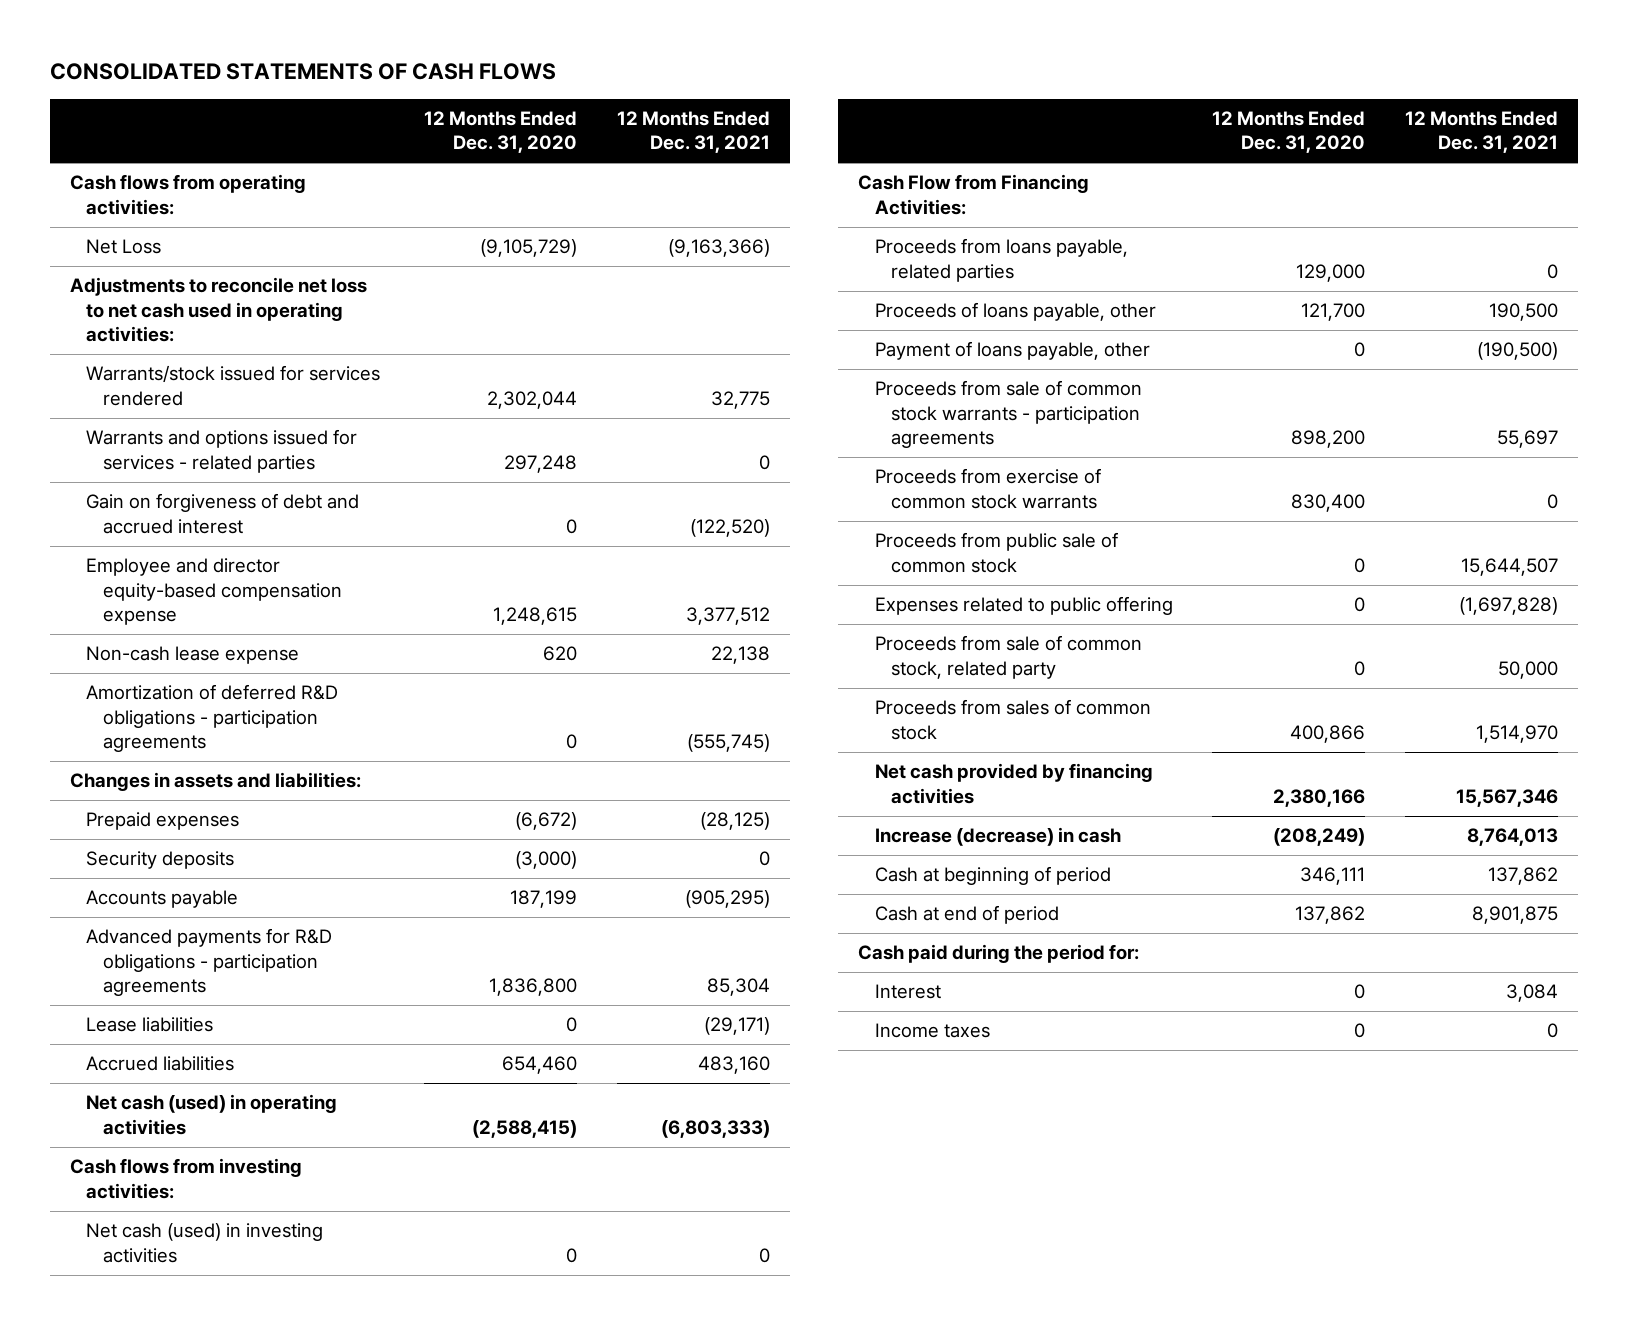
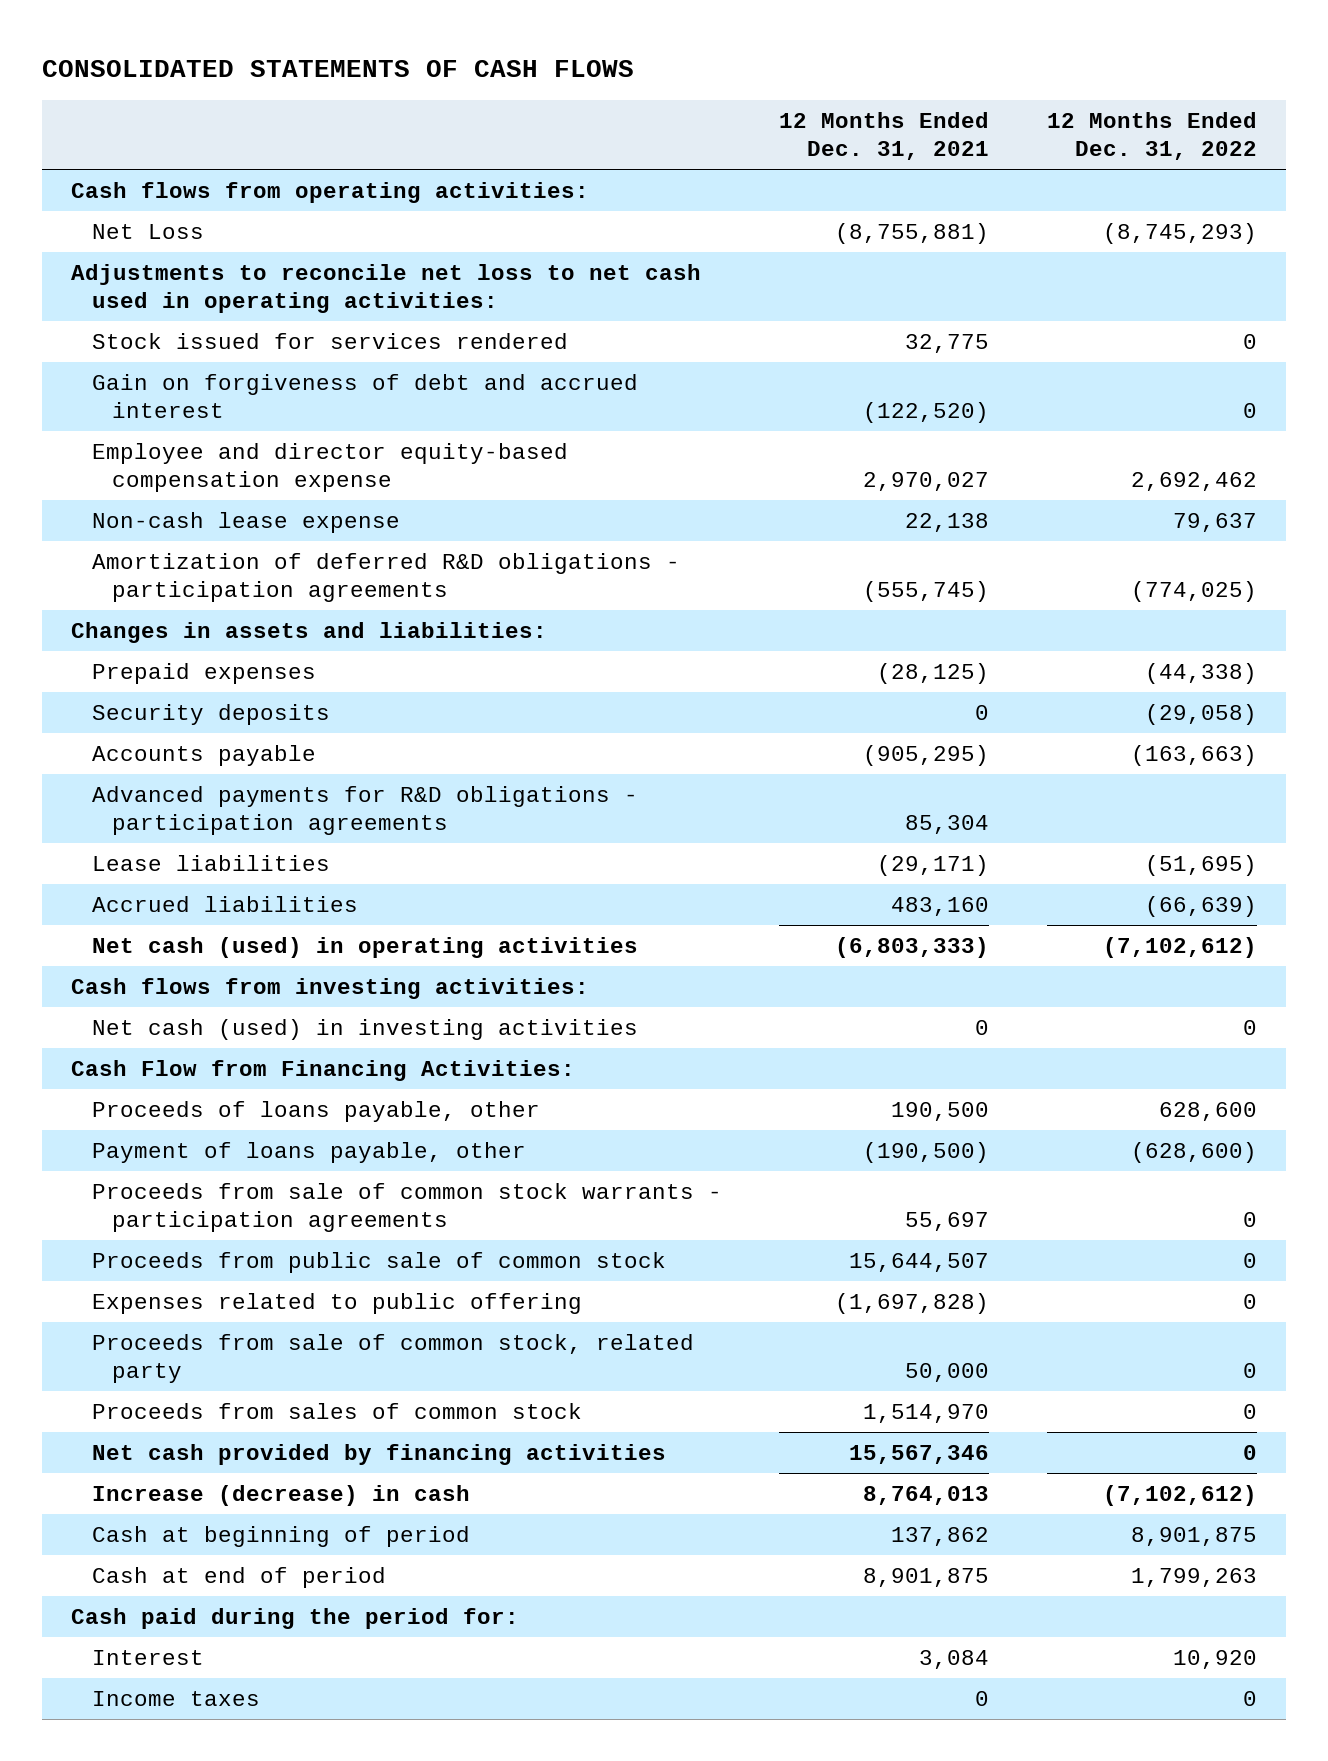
[424,110,578,154] 12 Months Ended Dec. 31, 2020 -> none
none -> [1046,111,1257,161] 12 Months Ended Dec. 31, 2022
[668,239,771,258] (9,163,366) -> [835,222,990,244] (8,755,881)
[86,429,358,473] Warrants and options issued for services - related parties -> none
[86,365,381,406] Warrants/stock issued for services rendered -> [91,332,568,349] Stock issued for services rendered
[686,607,771,626] 3,377,512 -> [863,472,990,492] 2,970,027
[874,238,1128,282] Proceeds from loans payable, related parties -> none
[874,468,1101,509] Proceeds from exercise of common stock warrants -> none

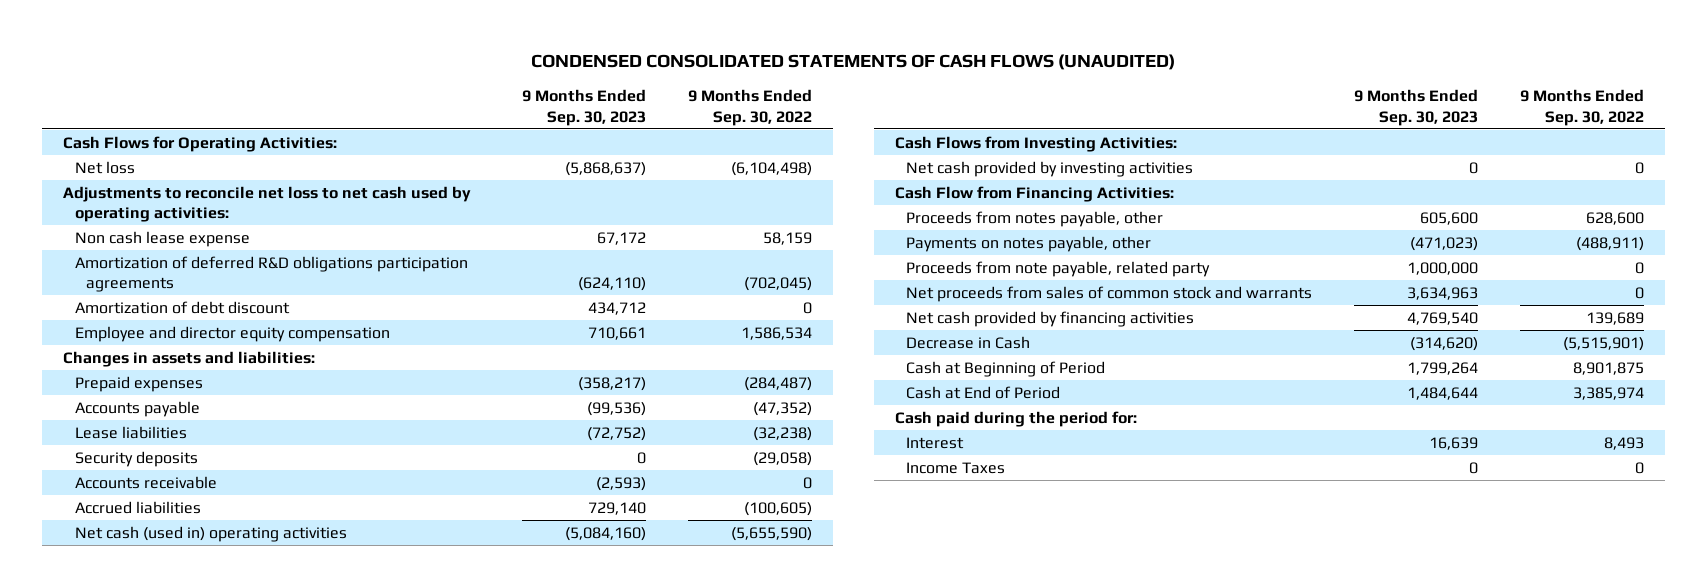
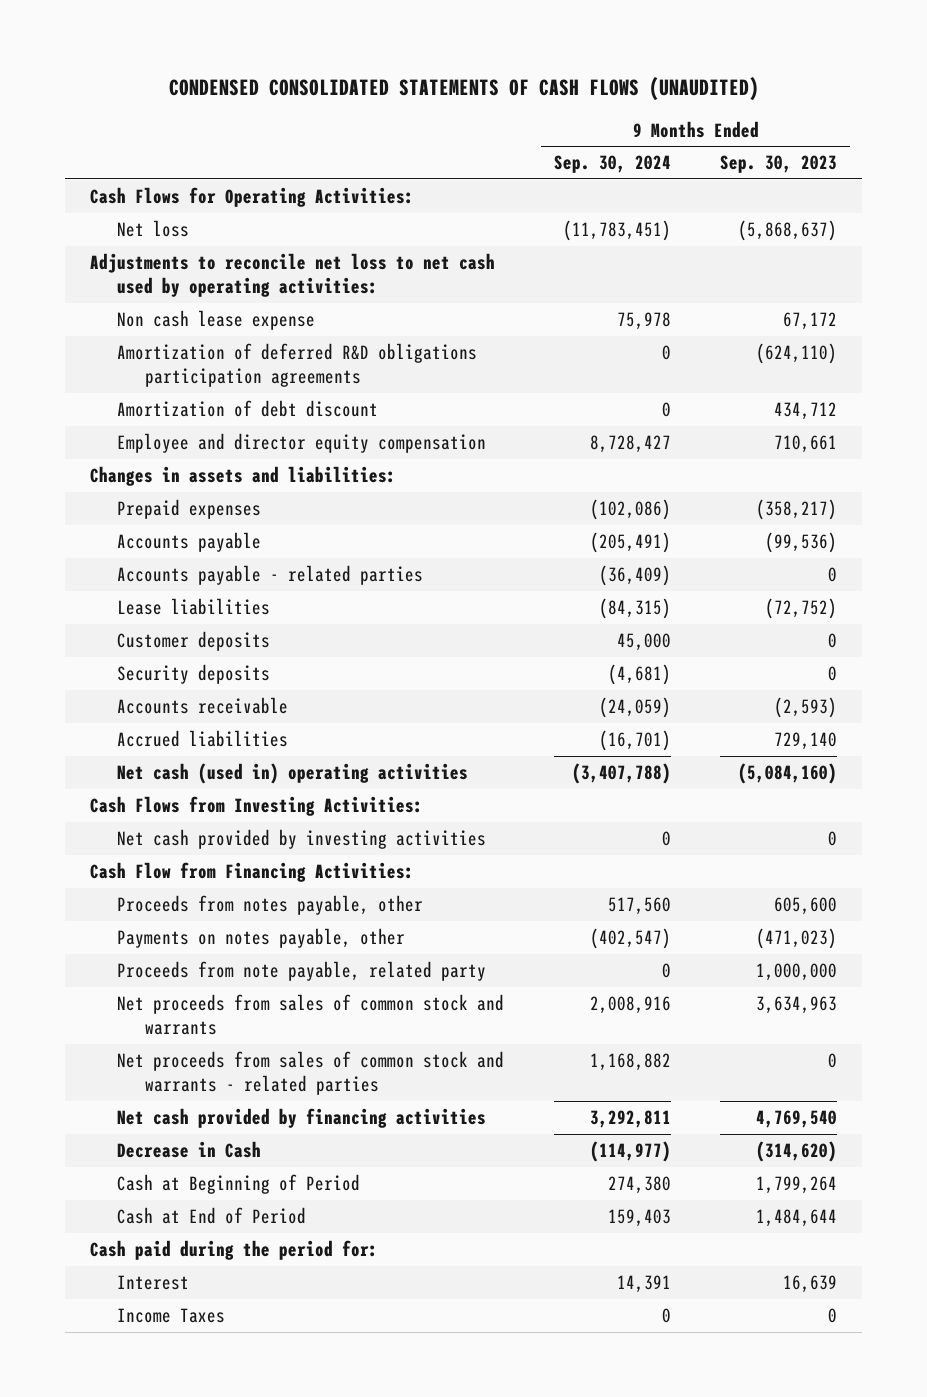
[688,89,813,126] 9 Months Ended Sep. 30, 2022 -> none
none -> [553,155,671,174] Sep. 30, 2024
none -> [117,564,424,585] Accounts payable - related parties
none -> [117,630,271,651] Customer deposits
none -> [117,1050,505,1096] Net proceeds from sales of common stock and warrants - related parties

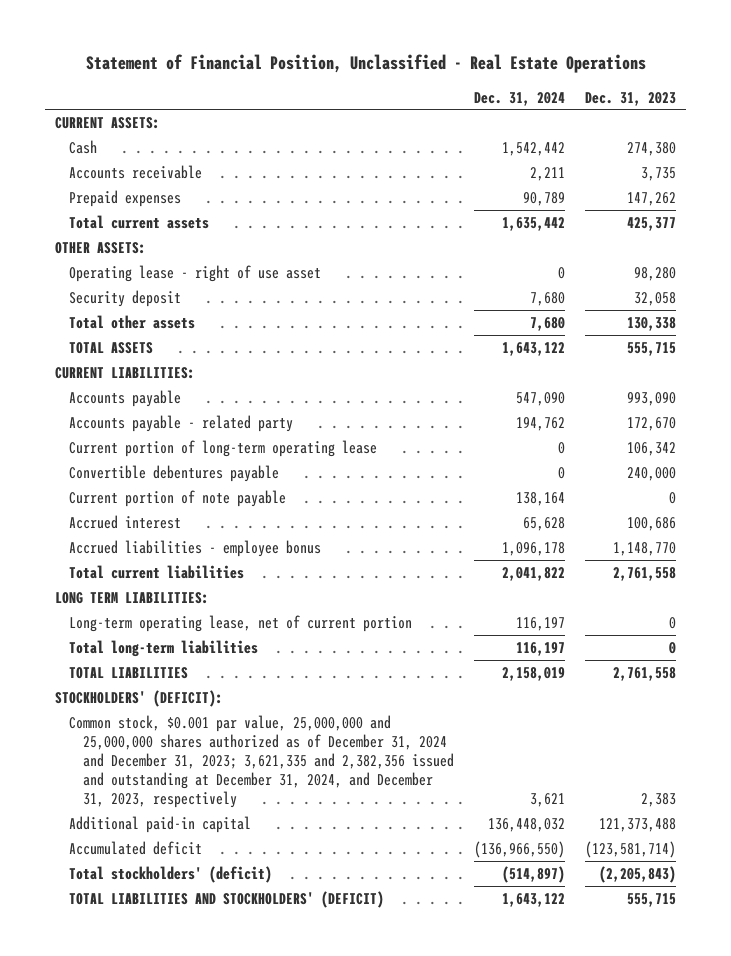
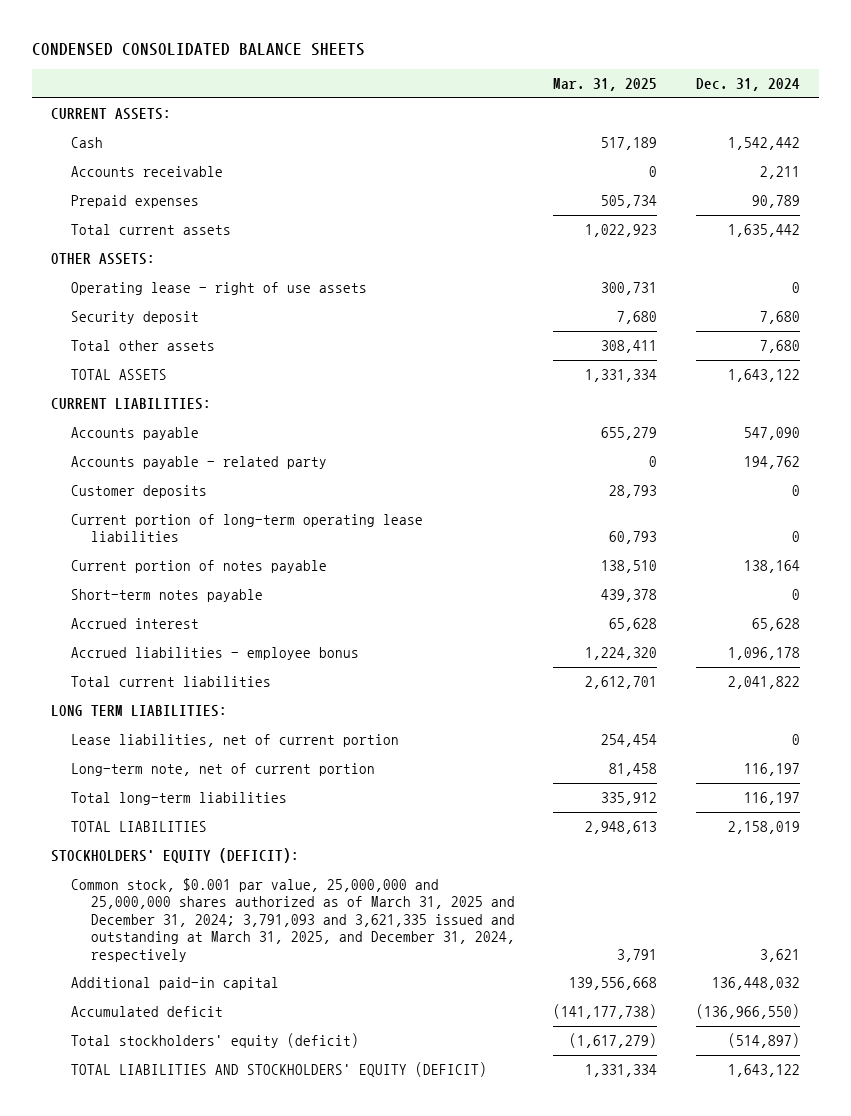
[85,54,646,74] Statement of Financial Position, Unclassified - Real Estate Operations -> [31,43,365,57] CONDENSED CONSOLIDATED BALANCE SHEETS
[584,91,676,106] Dec. 31, 2023 -> none
none -> [553,78,658,92] Mar. 31, 2025
[69,264,322,282] Operating lease - right of use asset -> [70,281,367,295] Operating lease - right of use assets
[69,464,280,482] Convertible debentures payable -> none
none -> [70,484,207,498] Customer deposits
[69,439,378,457] Current portion of long-term operating lease -> [70,513,423,543] Current portion of long-term operating lease liabilities
[69,489,287,507] Current portion of note payable -> [70,559,327,573] Current portion of notes payable
none -> [70,588,263,602] Short-term notes payable
none -> [70,733,399,747] Lease liabilities, net of current portion
[69,614,413,632] Long-term operating lease, net of current portion -> [70,762,375,776] Long-term note, net of current portion
[55,689,224,707] STOCKHOLDERS' (DEFICIT): -> [50,847,299,863] STOCKHOLDERS' EQUITY (DEFICIT):
[69,714,455,808] Common stock, $0.001 par value, 25,000,000 and 25,000,000 shares authorized as of December 31, 2024 and December 31, 2023; 3,621,335 and 2,382,356 issued and outstanding at December 31, 2024, and December 31, 2023, respectively -> [70,877,515,962] Common stock, $0.001 par value, 25,000,000 and 25,000,000 shares authorized as of March 31, 2025 and December 31, 2024; 3,791,093 and 3,621,335 issued and outstanding at March 31, 2025, and December 31, 2024, respectively
[69,865,273,883] Total stockholders' (deficit) -> [70,1032,359,1048] Total stockholders' equity (deficit)
[69,890,385,908] TOTAL LIABILITIES AND STOCKHOLDERS' (DEFICIT) -> [70,1061,487,1077] TOTAL LIABILITIES AND STOCKHOLDERS' EQUITY (DEFICIT)

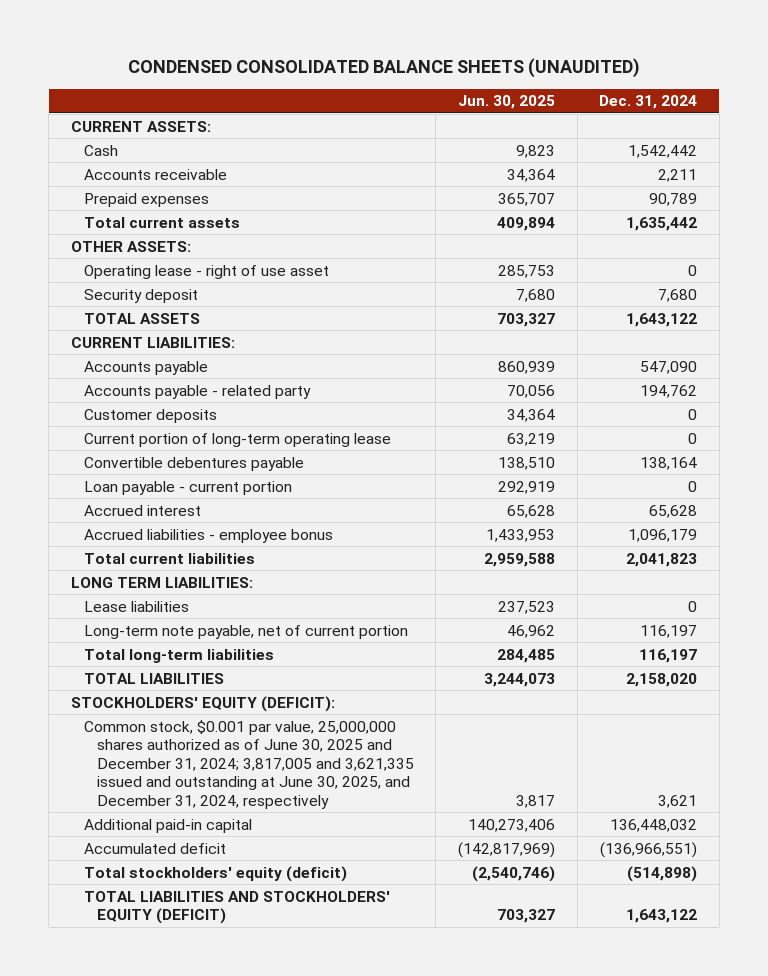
[31,43,365,57] CONDENSED CONSOLIDATED BALANCE SHEETS -> [127,58,640,79] CONDENSED CONSOLIDATED BALANCE SHEETS (UNAUDITED)
[553,78,658,92] Mar. 31, 2025 -> none
none -> [457,95,555,110] Jun. 30, 2025
[70,281,367,295] Operating lease - right of use assets -> [83,264,329,279] Operating lease - right of use asset
[70,339,215,351] Total other assets -> none
[70,588,263,602] Short-term notes payable -> none
[70,513,423,543] Current portion of long-term operating lease liabilities -> [83,432,391,447] Current portion of long-term operating lease
none -> [83,456,304,471] Convertible debentures payable
[70,559,327,573] Current portion of notes payable -> [83,480,292,495] Loan payable - current portion
[743,559,800,573] 138,164 -> [688,480,698,492] 0
[727,646,800,660] 1,096,178 -> [628,528,698,542] 1,096,179
[727,675,800,689] 2,041,822 -> [626,552,698,567] 2,041,823
[70,733,399,747] Lease liabilities, net of current portion -> [83,600,189,612] Lease liabilities
[70,762,375,776] Long-term note, net of current portion -> [83,624,408,639] Long-term note payable, net of current portion
[727,820,800,834] 2,158,019 -> [626,672,698,687] 2,158,020
[70,877,515,962] Common stock, $0.001 par value, 25,000,000 and 25,000,000 shares authorized as of March 31, 2025 and December 31, 2024; 3,791,093 and 3,621,335 issued and outstanding at March 31, 2025, and December 31, 2024, respectively -> [83,719,414,809] Common stock, $0.001 par value, 25,000,000 shares authorized as of June 30, 2025 and December 31, 2024; 3,817,005 and 3,621,335 issued and outstanding at June 30, 2025, and December 31, 2024, respectively
[695,1003,800,1019] (136,966,550) -> [600,841,698,858] (136,966,551)
[727,1032,800,1048] (514,897) -> [627,865,698,882] (514,898)

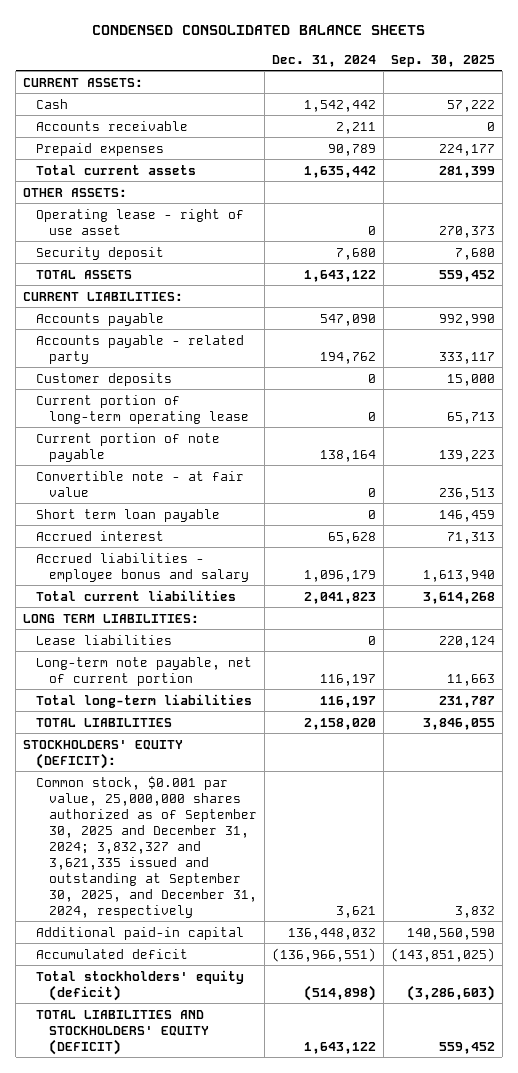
[127,58,640,79] CONDENSED CONSOLIDATED BALANCE SHEETS (UNAUDITED) -> [91,25,425,36] CONDENSED CONSOLIDATED BALANCE SHEETS
[457,95,555,110] Jun. 30, 2025 -> none
none -> [390,54,495,67] Sep. 30, 2025
[83,456,304,471] Convertible debentures payable -> [36,432,221,462] Current portion of note payable
none -> [36,470,245,497] Convertible note - at fair value
[83,480,292,495] Loan payable - current portion -> [36,508,221,522] Short term loan payable
[83,528,333,543] Accrued liabilities - employee bonus -> [36,552,250,582] Accrued liabilities - employee bonus and salary
[83,719,414,809] Common stock, $0.001 par value, 25,000,000 shares authorized as of June 30, 2025 and December 31, 2024; 3,817,005 and 3,621,335 issued and outstanding at June 30, 2025, and December 31, 2024, respectively -> [36,775,258,918] Common stock, $0.001 par value, 25,000,000 shares authorized as of September 30, 2025 and December 31, 2024; 3,832,327 and 3,621,335 issued and outstanding at September 30, 2025, and December 31, 2024, respectively

